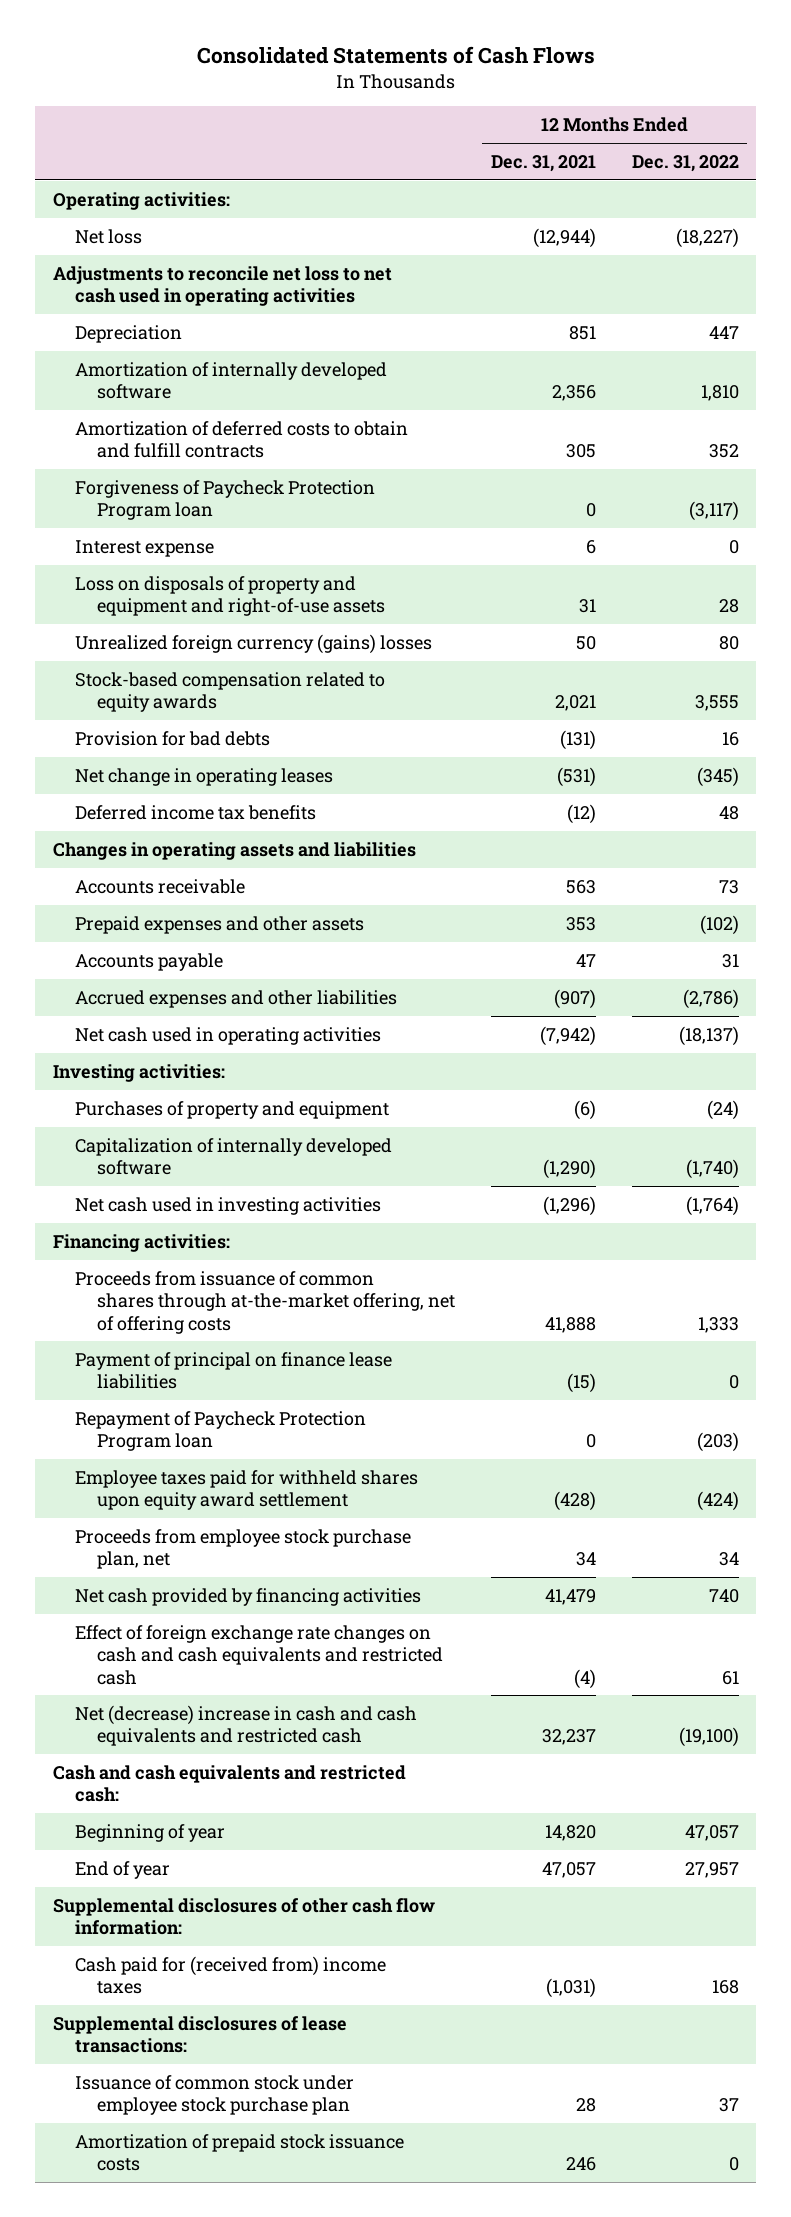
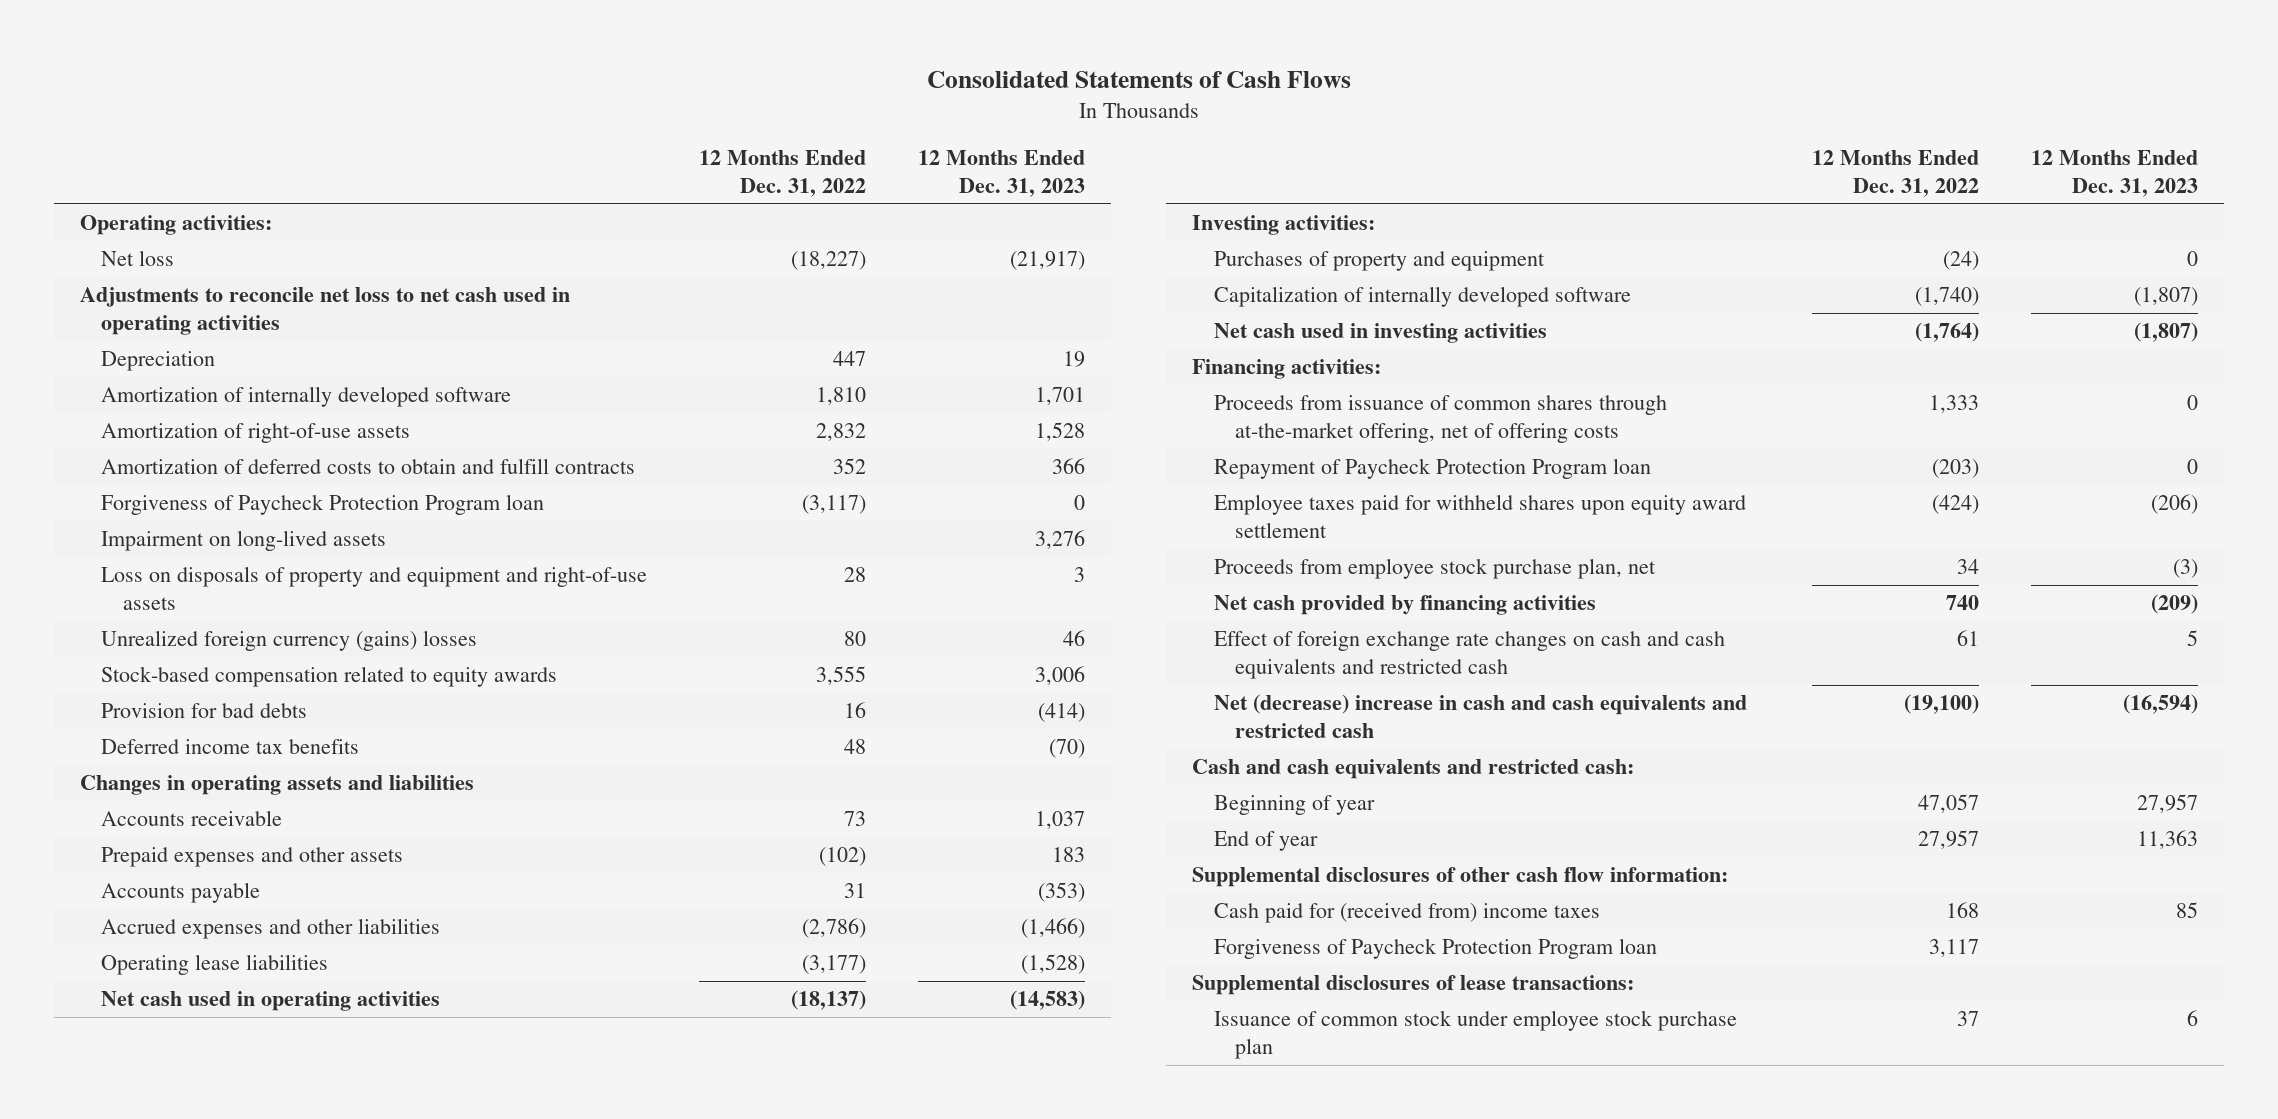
[490,155,596,173] Dec. 31, 2021 -> none
none -> [918,149,1086,197] 12 Months Ended Dec. 31, 2023
none -> [101,423,411,444] Amortization of right-of-use assets
[75,539,215,557] Interest expense -> none
none -> [101,530,387,552] Impairment on long-lived assets
[75,767,334,786] Net change in operating leases -> none
none -> [101,954,329,976] Operating lease liabilities
[75,1351,393,1390] Payment of principal on finance lease liabilities -> none
none -> [1213,938,1657,960] Forgiveness of Paycheck Protection Program loan
[75,2133,405,2172] Amortization of prepaid stock issuance costs -> none

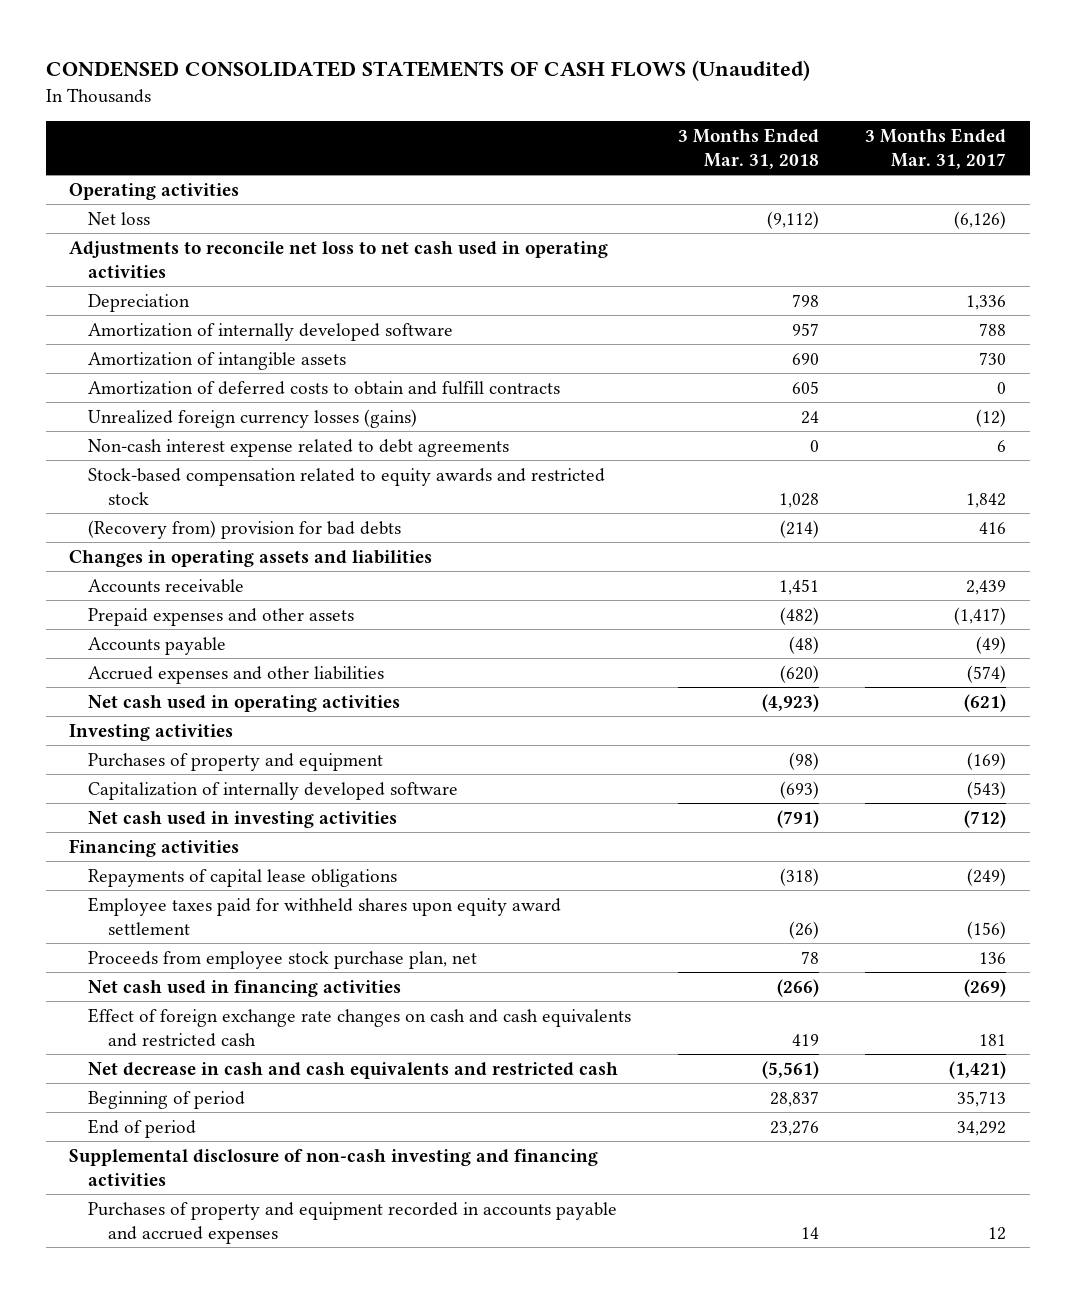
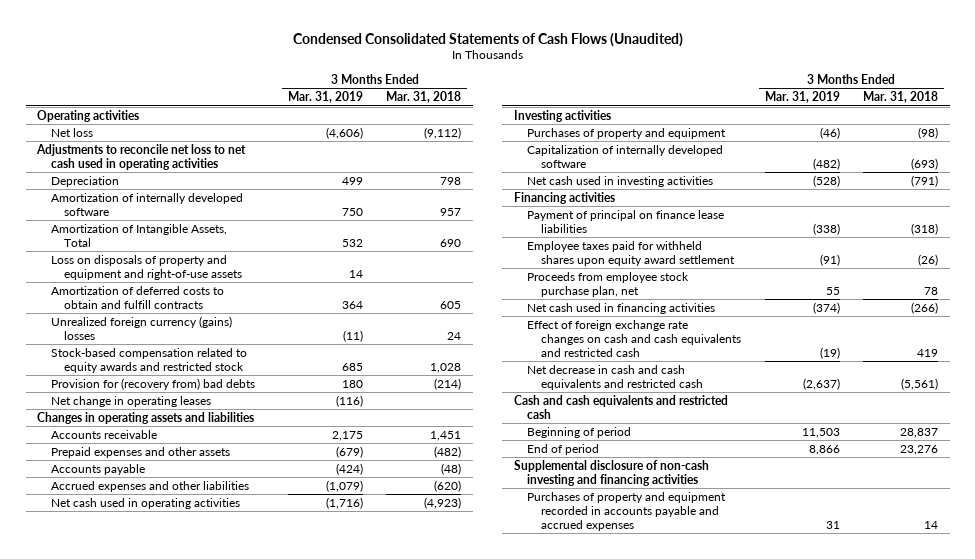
[45,59,810,81] CONDENSED CONSOLIDATED STATEMENTS OF CASH FLOWS (Unaudited) -> [292,32,683,47] Condensed Consolidated Statements of Cash Flows (Unaudited)
[865,127,1007,169] 3 Months Ended Mar. 31, 2017 -> none
none -> [287,91,363,104] Mar. 31, 2019
[88,351,347,370] Amortization of intangible assets -> [50,223,227,247] Amortization of Intangible Assets, Total
none -> [50,254,243,280] Loss on disposals of property and equipment and right-of-use assets
[88,438,510,457] Non-cash interest expense related to debt agreements -> none
[88,408,418,428] Unrealized foreign currency losses (gains) -> [50,315,232,340] Unrealized foreign currency (gains) losses
[88,519,402,539] (Recovery from) provision for bad debts -> [50,377,255,390] Provision for (recovery from) bad debts
none -> [50,395,211,407] Net change in operating leases
[88,868,398,887] Repayments of capital lease obligations -> [527,209,725,233] Payment of principal on finance lease liabilities
none -> [513,394,728,419] Cash and cash equivalents and restricted cash

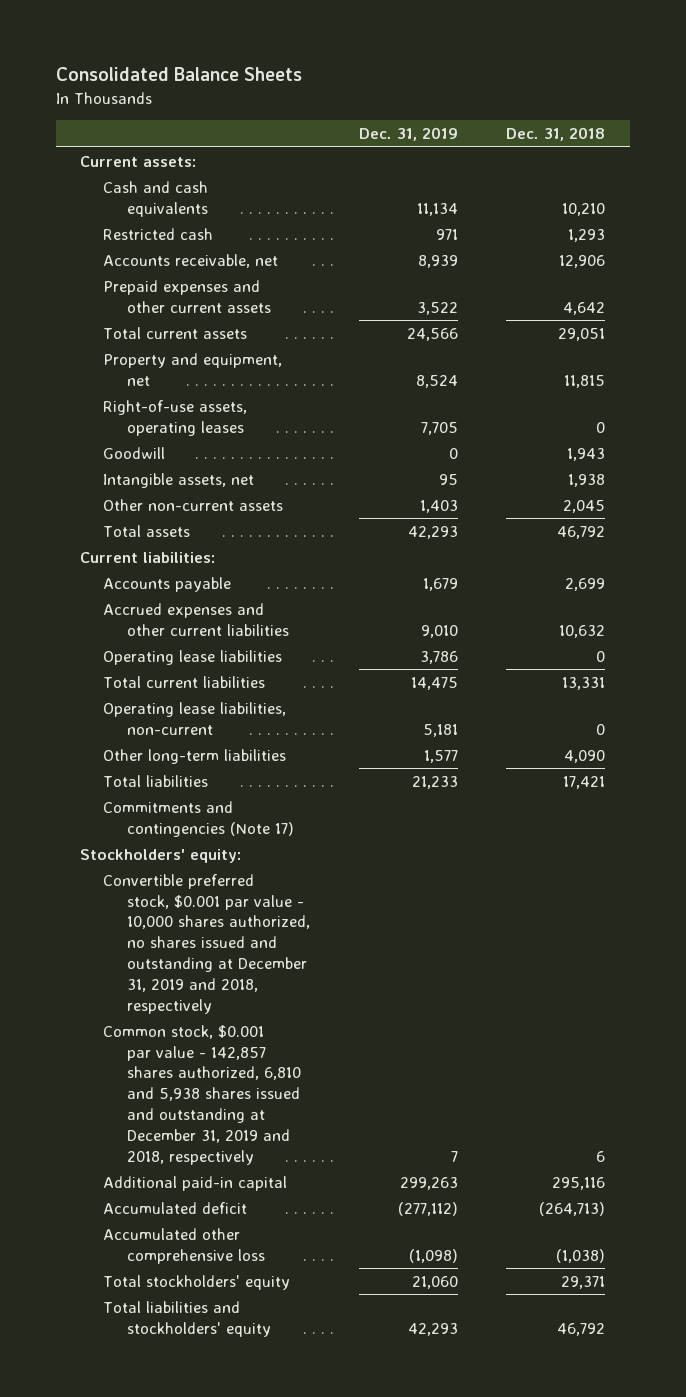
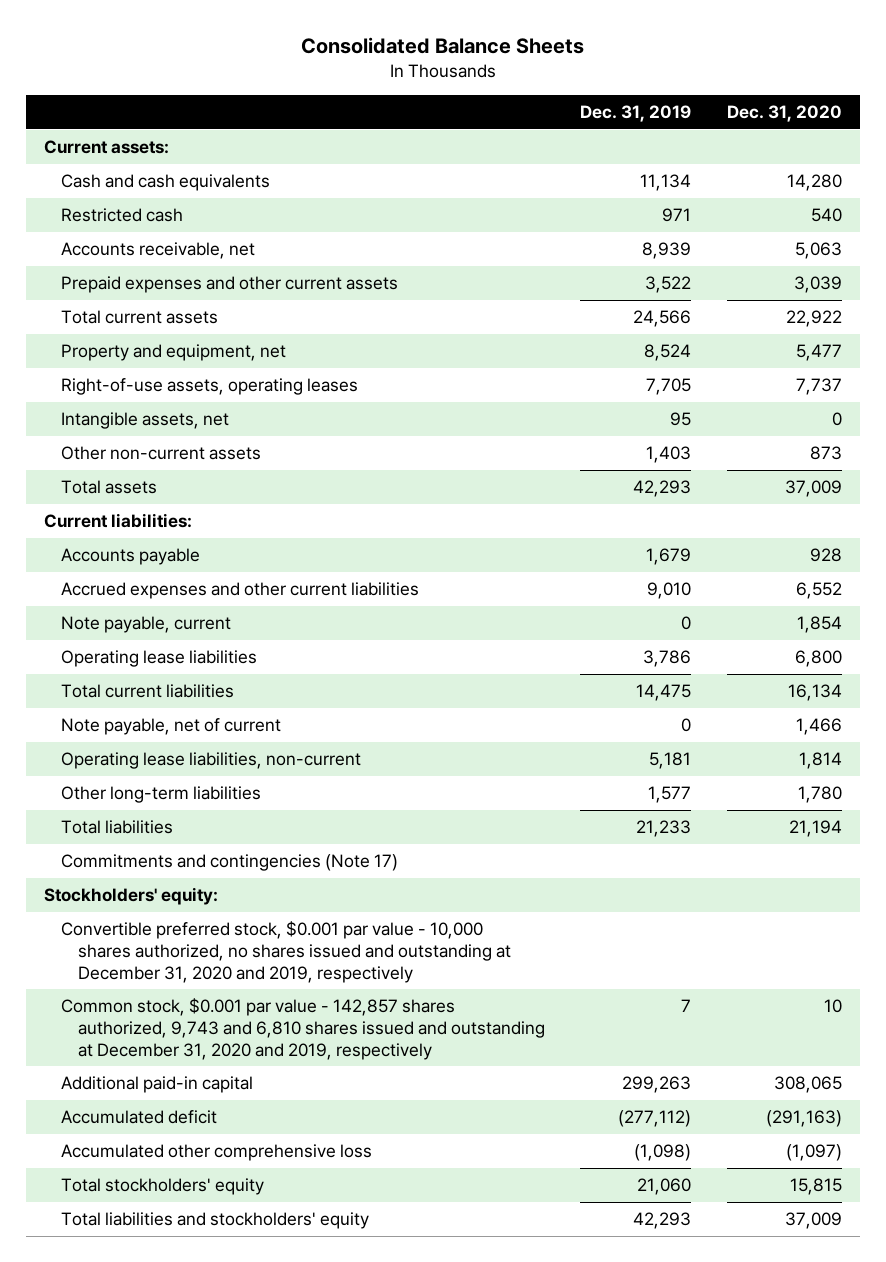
[506,127,606,142] Dec. 31, 2018 -> none
none -> [726,105,842,123] Dec. 31, 2020
[103,446,166,459] Goodwill -> none
none -> [60,616,231,634] Note payable, current
none -> [60,718,281,736] Note payable, net of current
[103,873,310,1014] Convertible preferred stock, $0.001 par value - 10,000 shares authorized, no shares issued and outstanding at December 31, 2019 and 2018, respectively -> [60,921,512,983] Convertible preferred stock, $0.001 par value - 10,000 shares authorized, no shares issued and outstanding at December 31, 2020 and 2019, respectively
[103,1024,301,1165] Common stock, $0.001 par value - 142,857 shares authorized, 6,810 and 5,938 shares issued and outstanding at December 31, 2019 and 2018, respectively -> [60,998,546,1060] Common stock, $0.001 par value - 142,857 shares authorized, 9,743 and 6,810 shares issued and outstanding at December 31, 2020 and 2019, respectively

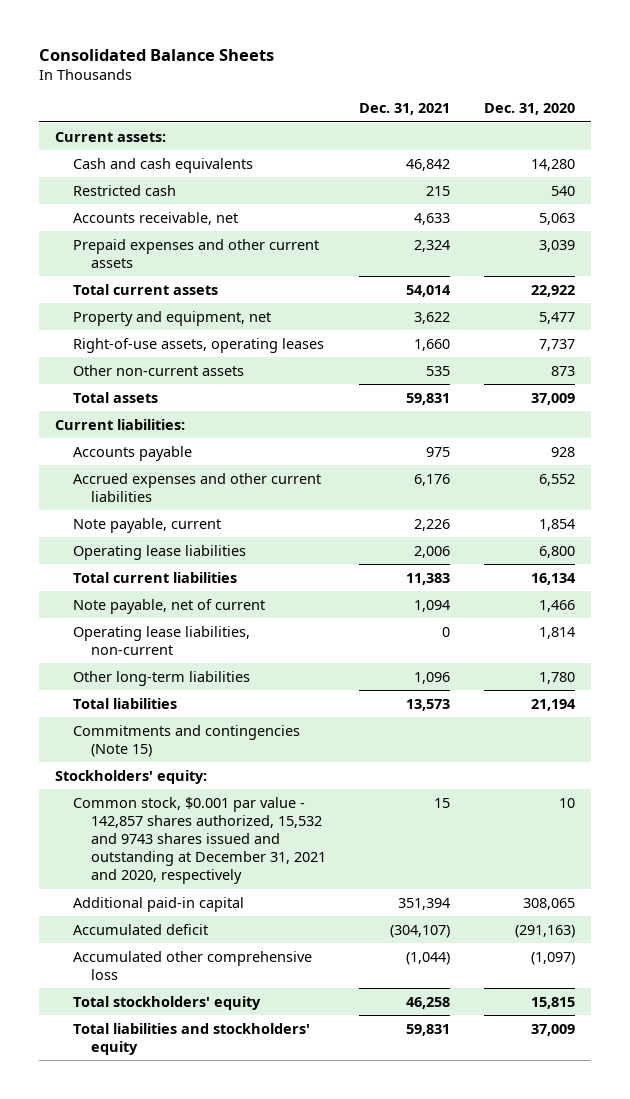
[580,105,692,123] Dec. 31, 2019 -> none
none -> [359,103,451,116] Dec. 31, 2021
[60,412,229,430] Intangible assets, net -> none
[60,854,398,872] Commitments and contingencies (Note 17) -> [73,724,301,757] Commitments and contingencies (Note 15)
[60,921,512,983] Convertible preferred stock, $0.001 par value - 10,000 shares authorized, no shares issued and outstanding at December 31, 2020 and 2019, respectively -> none
[60,998,546,1060] Common stock, $0.001 par value - 142,857 shares authorized, 9,743 and 6,810 shares issued and outstanding at December 31, 2020 and 2019, respectively -> [73,796,327,885] Common stock, $0.001 par value - 142,857 shares authorized, 15,532 and 9743 shares issued and outstanding at December 31, 2021 and 2020, respectively

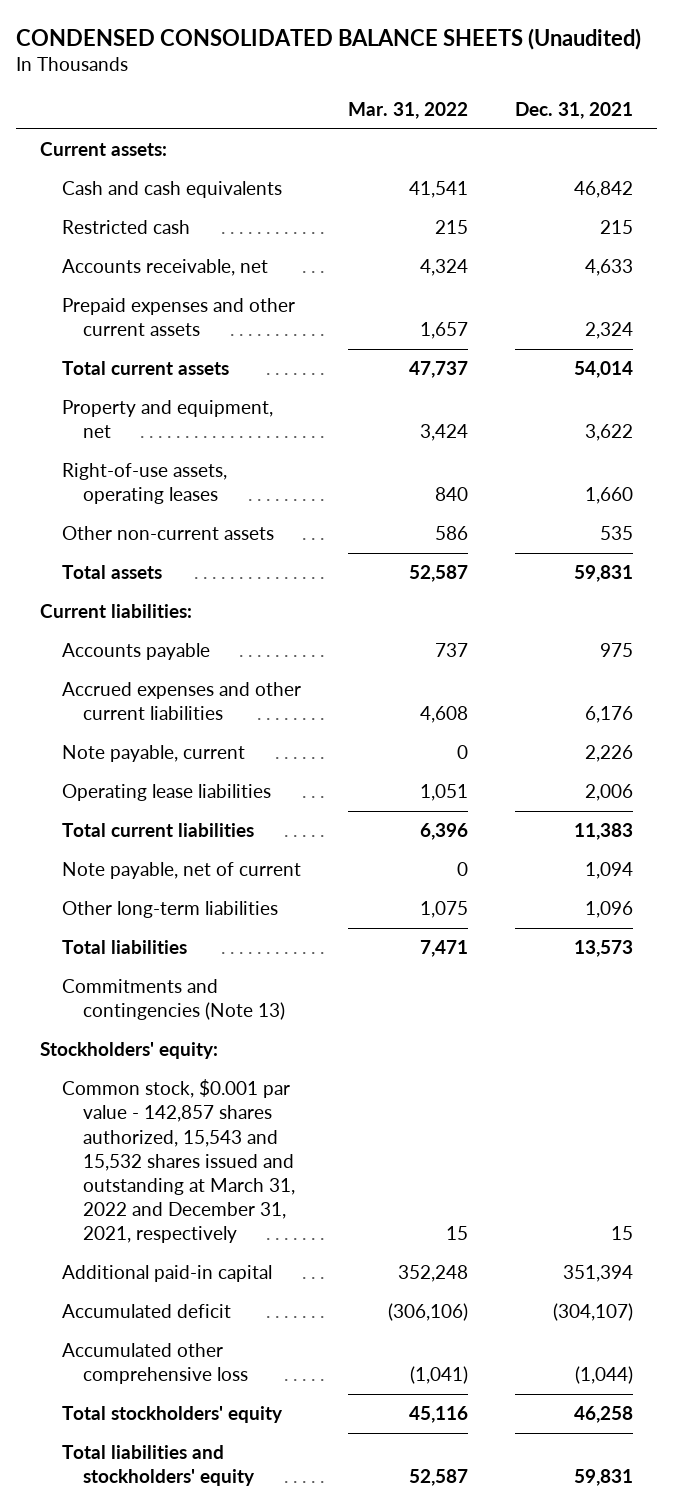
[38,48,274,61] Consolidated Balance Sheets -> [16,27,642,50] CONDENSED CONSOLIDATED BALANCE SHEETS (Unaudited)
[483,103,575,116] Dec. 31, 2020 -> none
none -> [347,102,468,120] Mar. 31, 2022
[73,625,251,655] Operating lease liabilities, non-current -> none
[73,724,301,757] Commitments and contingencies (Note 15) -> [61,979,286,1021] Commitments and contingencies (Note 13)
[73,796,327,885] Common stock, $0.001 par value - 142,857 shares authorized, 15,532 and 9743 shares issued and outstanding at December 31, 2021 and 2020, respectively -> [61,1079,296,1244] Common stock, $0.001 par value - 142,857 shares authorized, 15,543 and 15,532 shares issued and outstanding at March 31, 2022 and December 31, 2021, respectively

